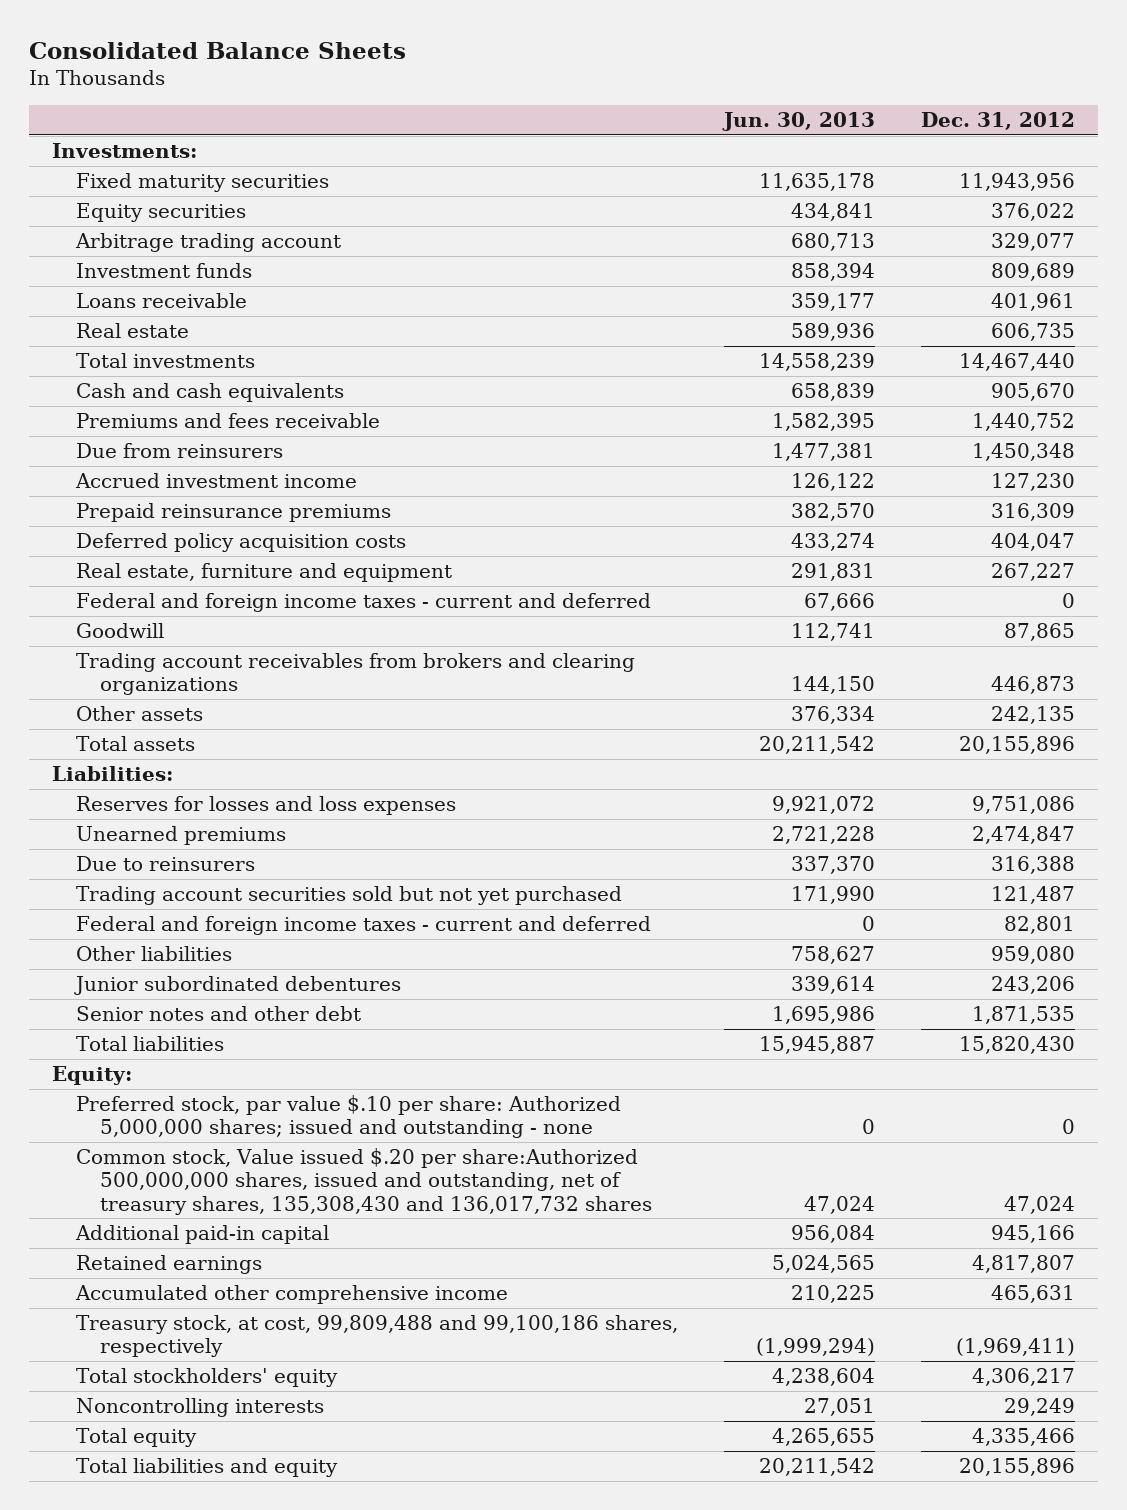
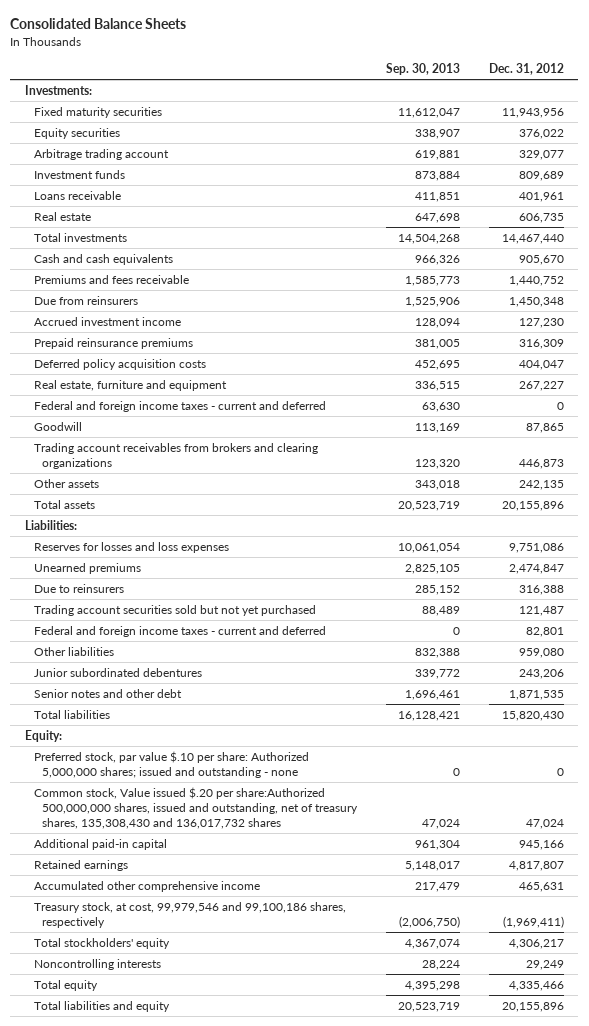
[721,112,875,132] Jun. 30, 2013 -> none
none -> [386,62,461,75] Sep. 30, 2013
[76,1315,679,1358] Treasury stock, at cost, 99,809,488 and 99,100,186 shares, respectively -> [33,902,346,928] Treasury stock, at cost, 99,979,546 and 99,100,186 shares, respectively

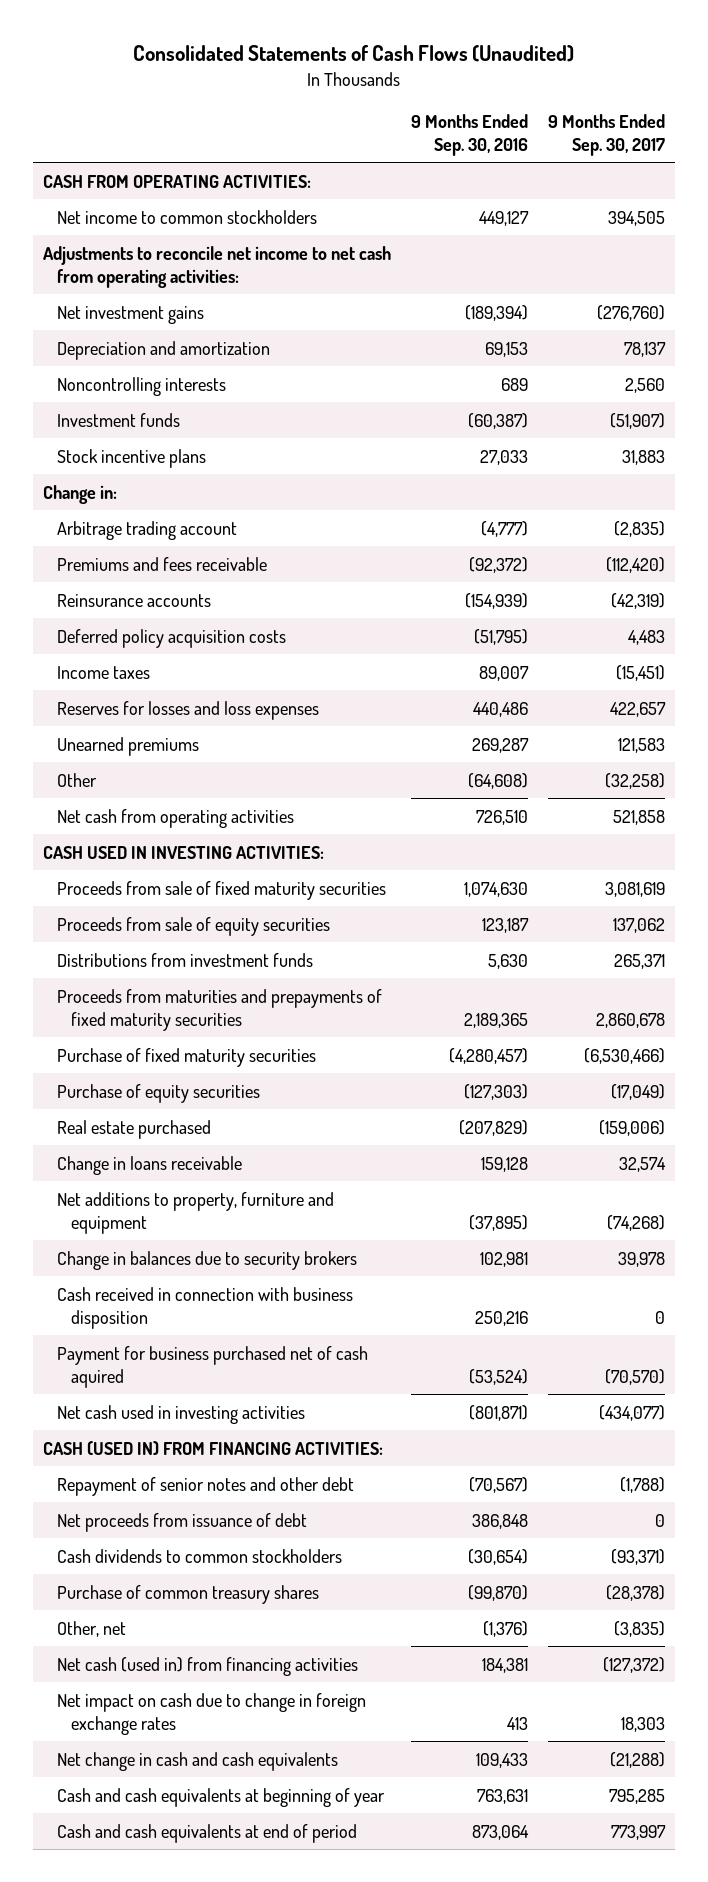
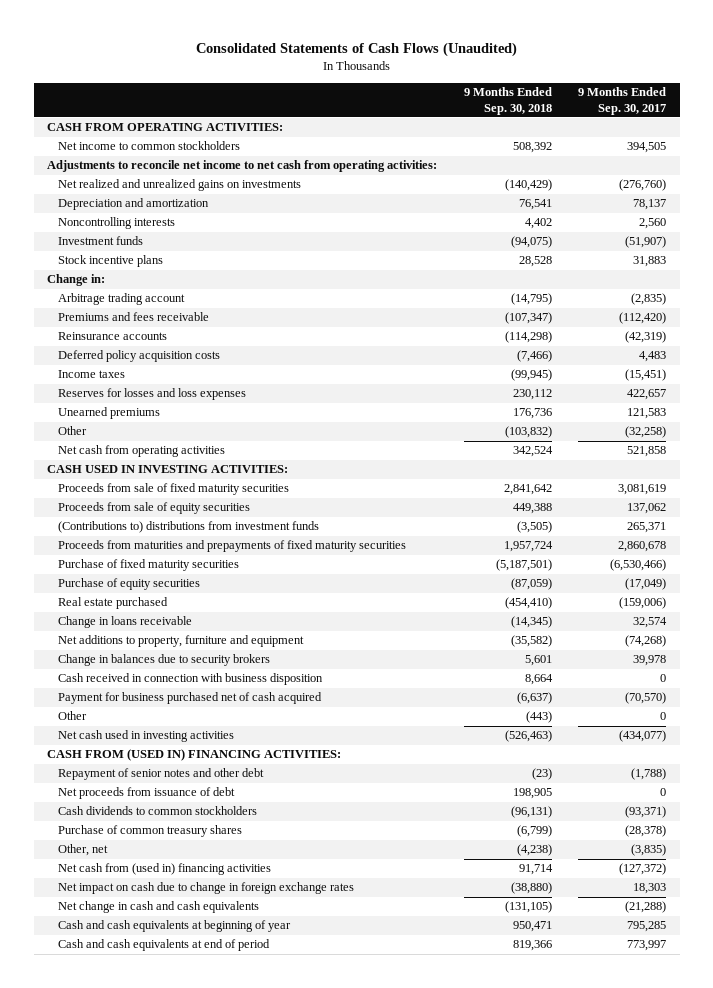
[410,114,528,157] 9 Months Ended Sep. 30, 2016 -> none
none -> [463,87,552,115] 9 Months Ended Sep. 30, 2018
[56,305,204,324] Net investment gains -> [58,179,302,192] Net realized and unrealized gains on investments
[56,952,313,967] Distributions from investment funds -> [58,521,320,534] (Contributions to) distributions from investment funds
[56,1345,368,1388] Payment for business purchased net of cash aquired -> [58,692,323,705] Payment for business purchased net of cash acquired
none -> [58,711,88,721] Other
[43,1440,384,1456] CASH (USED IN) FROM FINANCING ACTIVITIES: -> [47,749,342,762] CASH FROM (USED IN) FINANCING ACTIVITIES:
[56,1656,358,1676] Net cash (used in) from financing activities -> [58,863,272,876] Net cash from (used in) financing activities

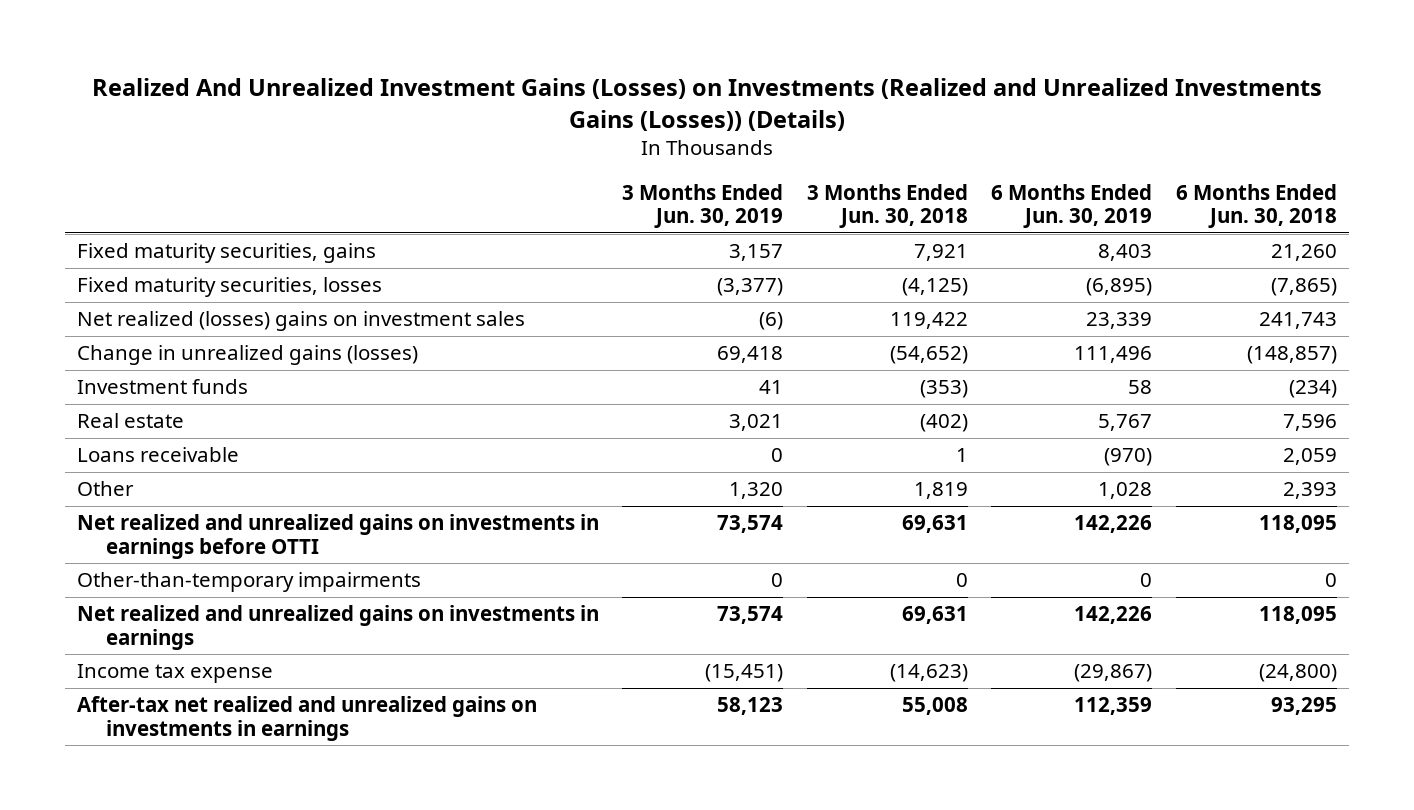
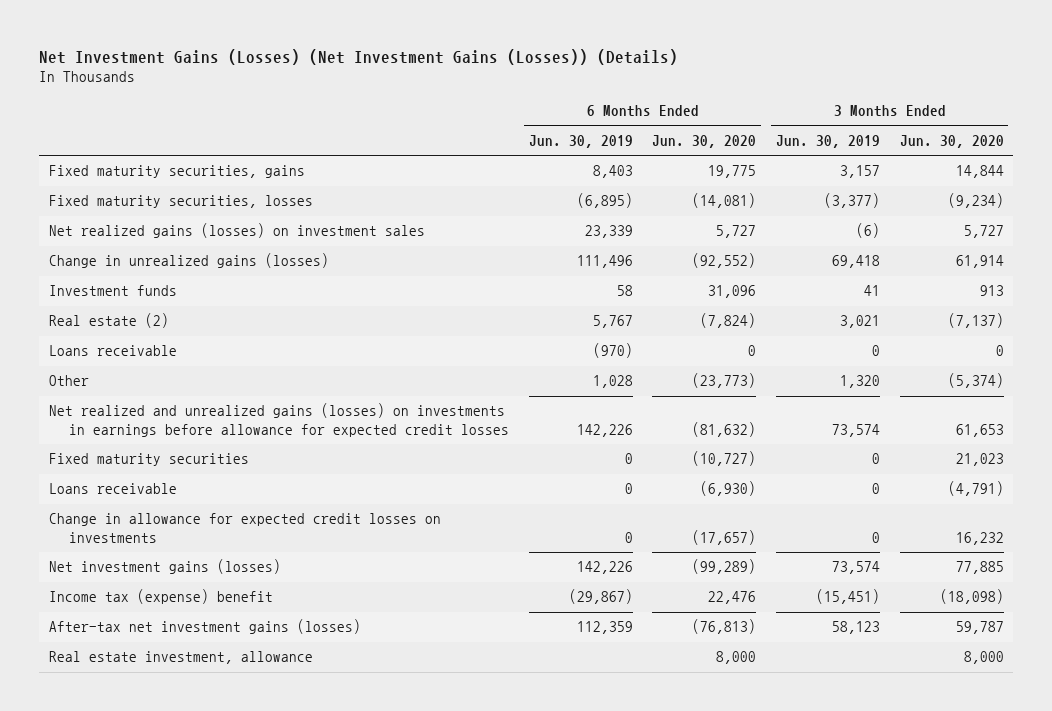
[91,78,1322,131] Realized And Unrealized Investment Gains (Losses) on Investments (Realized and Unrealized Investments Gains (Losses)) (Details) -> [38,48,678,65] Net Investment Gains (Losses) (Net Investment Gains (Losses)) (Details)
[806,183,968,229] 3 Months Ended Jun. 30, 2018 -> none
[1176,183,1338,229] 6 Months Ended Jun. 30, 2018 -> none
none -> [652,134,757,148] Jun. 30, 2020
none -> [899,134,1004,148] Jun. 30, 2020
[76,311,525,332] Net realized (losses) gains on investment sales -> [48,223,425,239] Net realized gains (losses) on investment sales
[76,413,184,429] Real estate -> [48,313,169,329] Real estate (2)
[76,572,421,593] Other-than-temporary impairments -> none
[76,514,599,559] Net realized and unrealized gains on investments in earnings before OTTI -> [48,403,510,437] Net realized and unrealized gains (losses) on investments in earnings before allowance for expected credit losses
none -> [48,453,249,467] Fixed maturity securities
none -> [48,483,177,495] Loans receivable
none -> [48,513,441,543] Change in allowance for expected credit losses on investments
[76,605,599,650] Net realized and unrealized gains on investments in earnings -> [48,559,281,575] Net investment gains (losses)
[76,664,273,684] Income tax expense -> [48,589,273,605] Income tax (expense) benefit
[76,696,537,741] After-tax net realized and unrealized gains on investments in earnings -> [48,619,361,635] After-tax net investment gains (losses)
none -> [48,651,313,665] Real estate investment, allowance

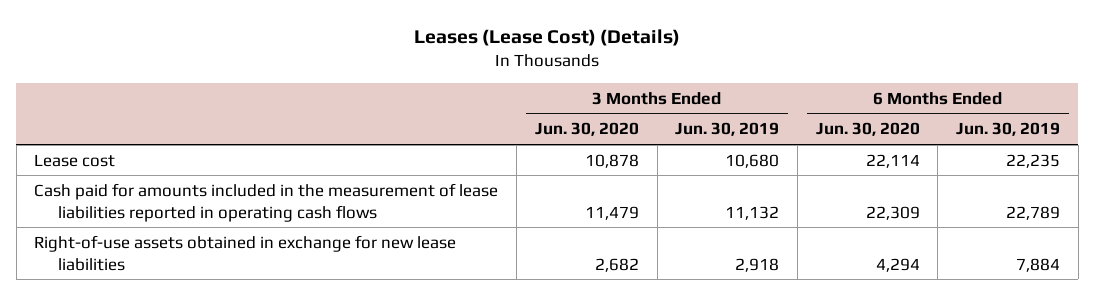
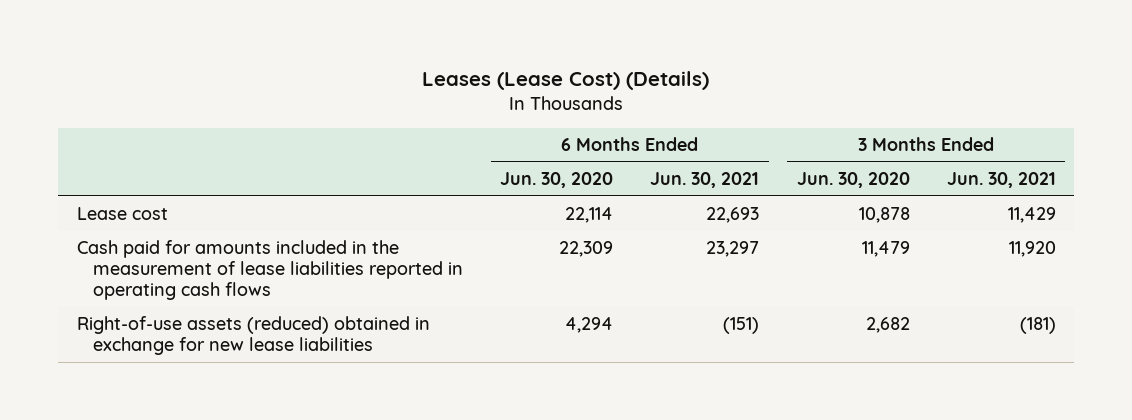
[675,122,780,137] Jun. 30, 2019 -> none
[956,122,1061,137] Jun. 30, 2019 -> none
none -> [650,172,760,189] Jun. 30, 2021
none -> [946,172,1056,189] Jun. 30, 2021
[34,234,457,271] Right-of-use assets obtained in exchange for new lease liabilities -> [76,316,430,356] Right-of-use assets (reduced) obtained in exchange for new lease liabilities

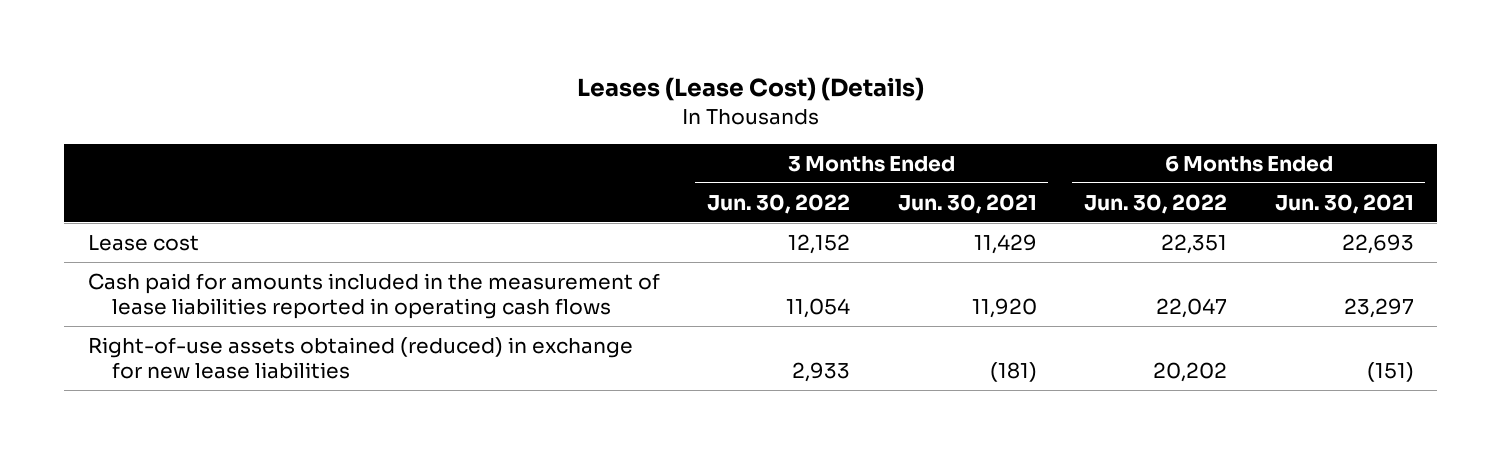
[500,172,614,189] Jun. 30, 2020 -> none
[796,172,910,189] Jun. 30, 2020 -> none
none -> [707,193,851,214] Jun. 30, 2022
none -> [1084,193,1228,214] Jun. 30, 2022
[76,316,430,356] Right-of-use assets (reduced) obtained in exchange for new lease liabilities -> [87,336,633,380] Right-of-use assets obtained (reduced) in exchange for new lease liabilities

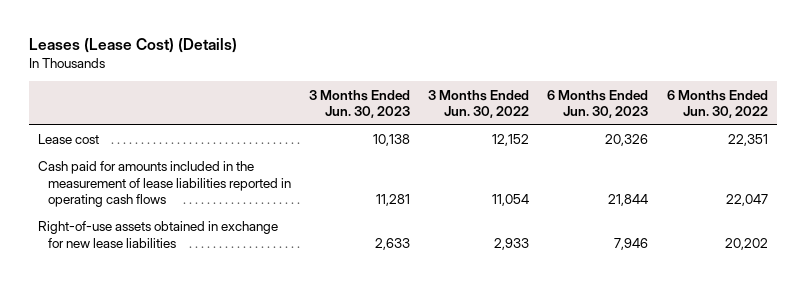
[897,193,1037,214] Jun. 30, 2021 -> none
[1274,193,1414,214] Jun. 30, 2021 -> none
none -> [309,89,411,119] 3 Months Ended Jun. 30, 2023
none -> [547,89,649,119] 6 Months Ended Jun. 30, 2023
[87,336,633,380] Right-of-use assets obtained (reduced) in exchange for new lease liabilities -> [37,221,278,248] Right-of-use assets obtained in exchange for new lease liabilities

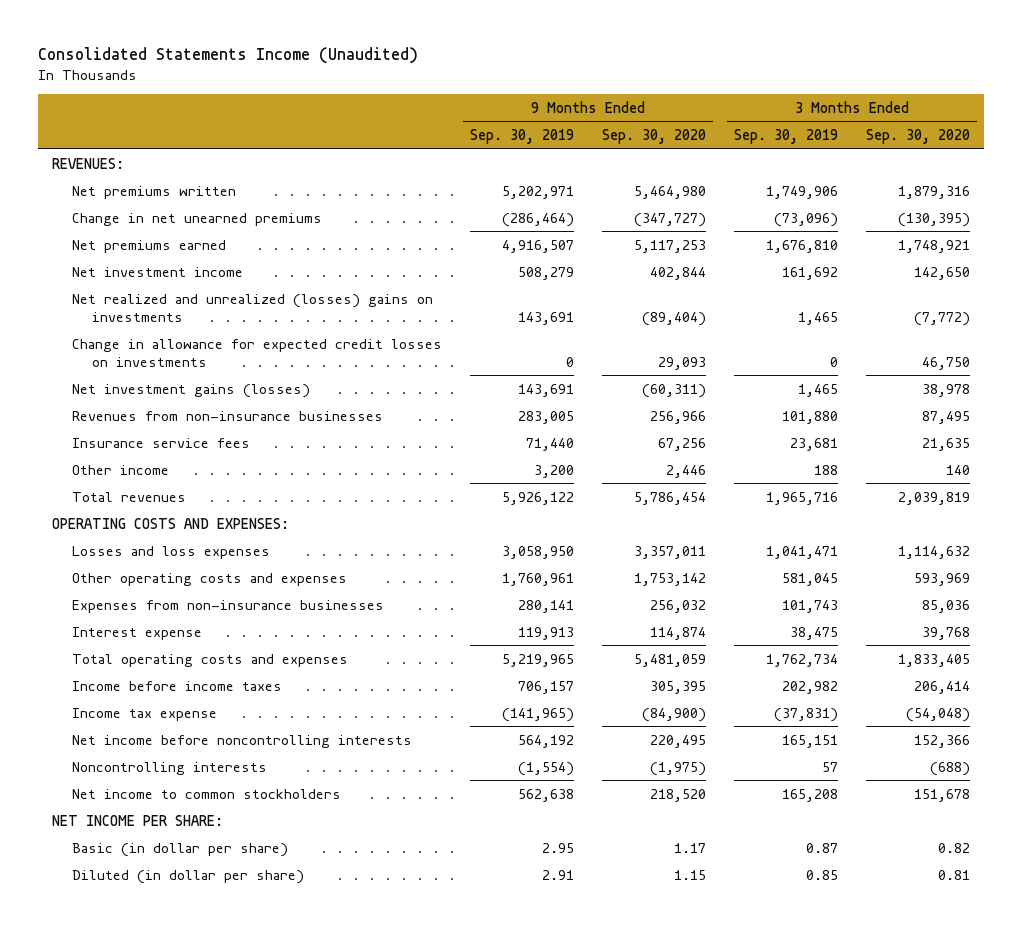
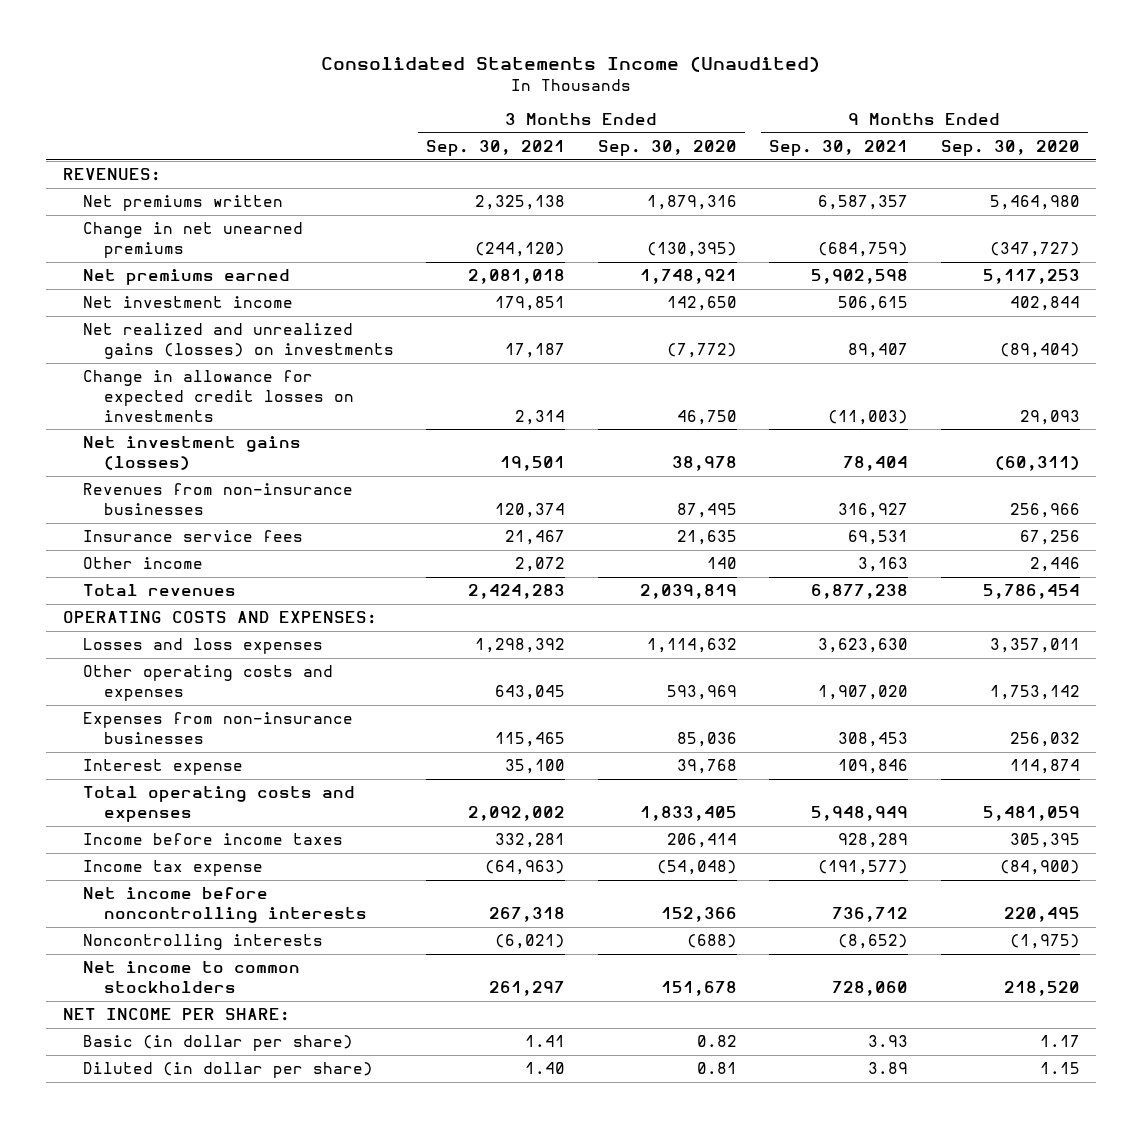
[470,129,575,145] Sep. 30, 2019 -> none
[734,129,839,145] Sep. 30, 2019 -> none
none -> [426,140,566,157] Sep. 30, 2021
none -> [769,140,909,157] Sep. 30, 2021
[71,293,433,322] Net realized and unrealized (losses) gains on investments -> [83,323,394,360] Net realized and unrealized gains (losses) on investments

